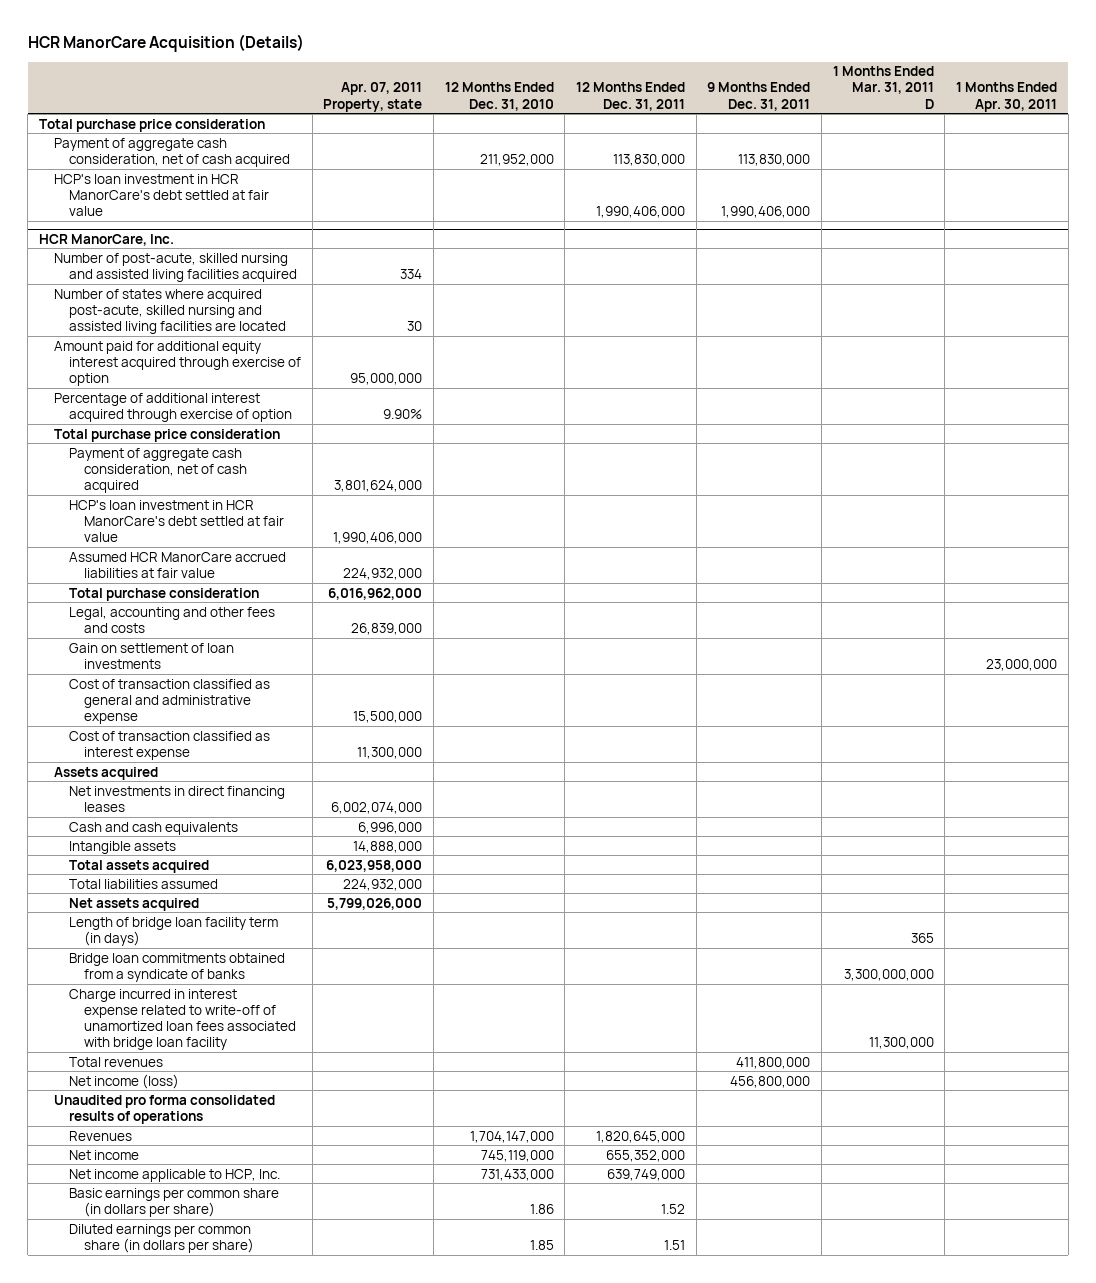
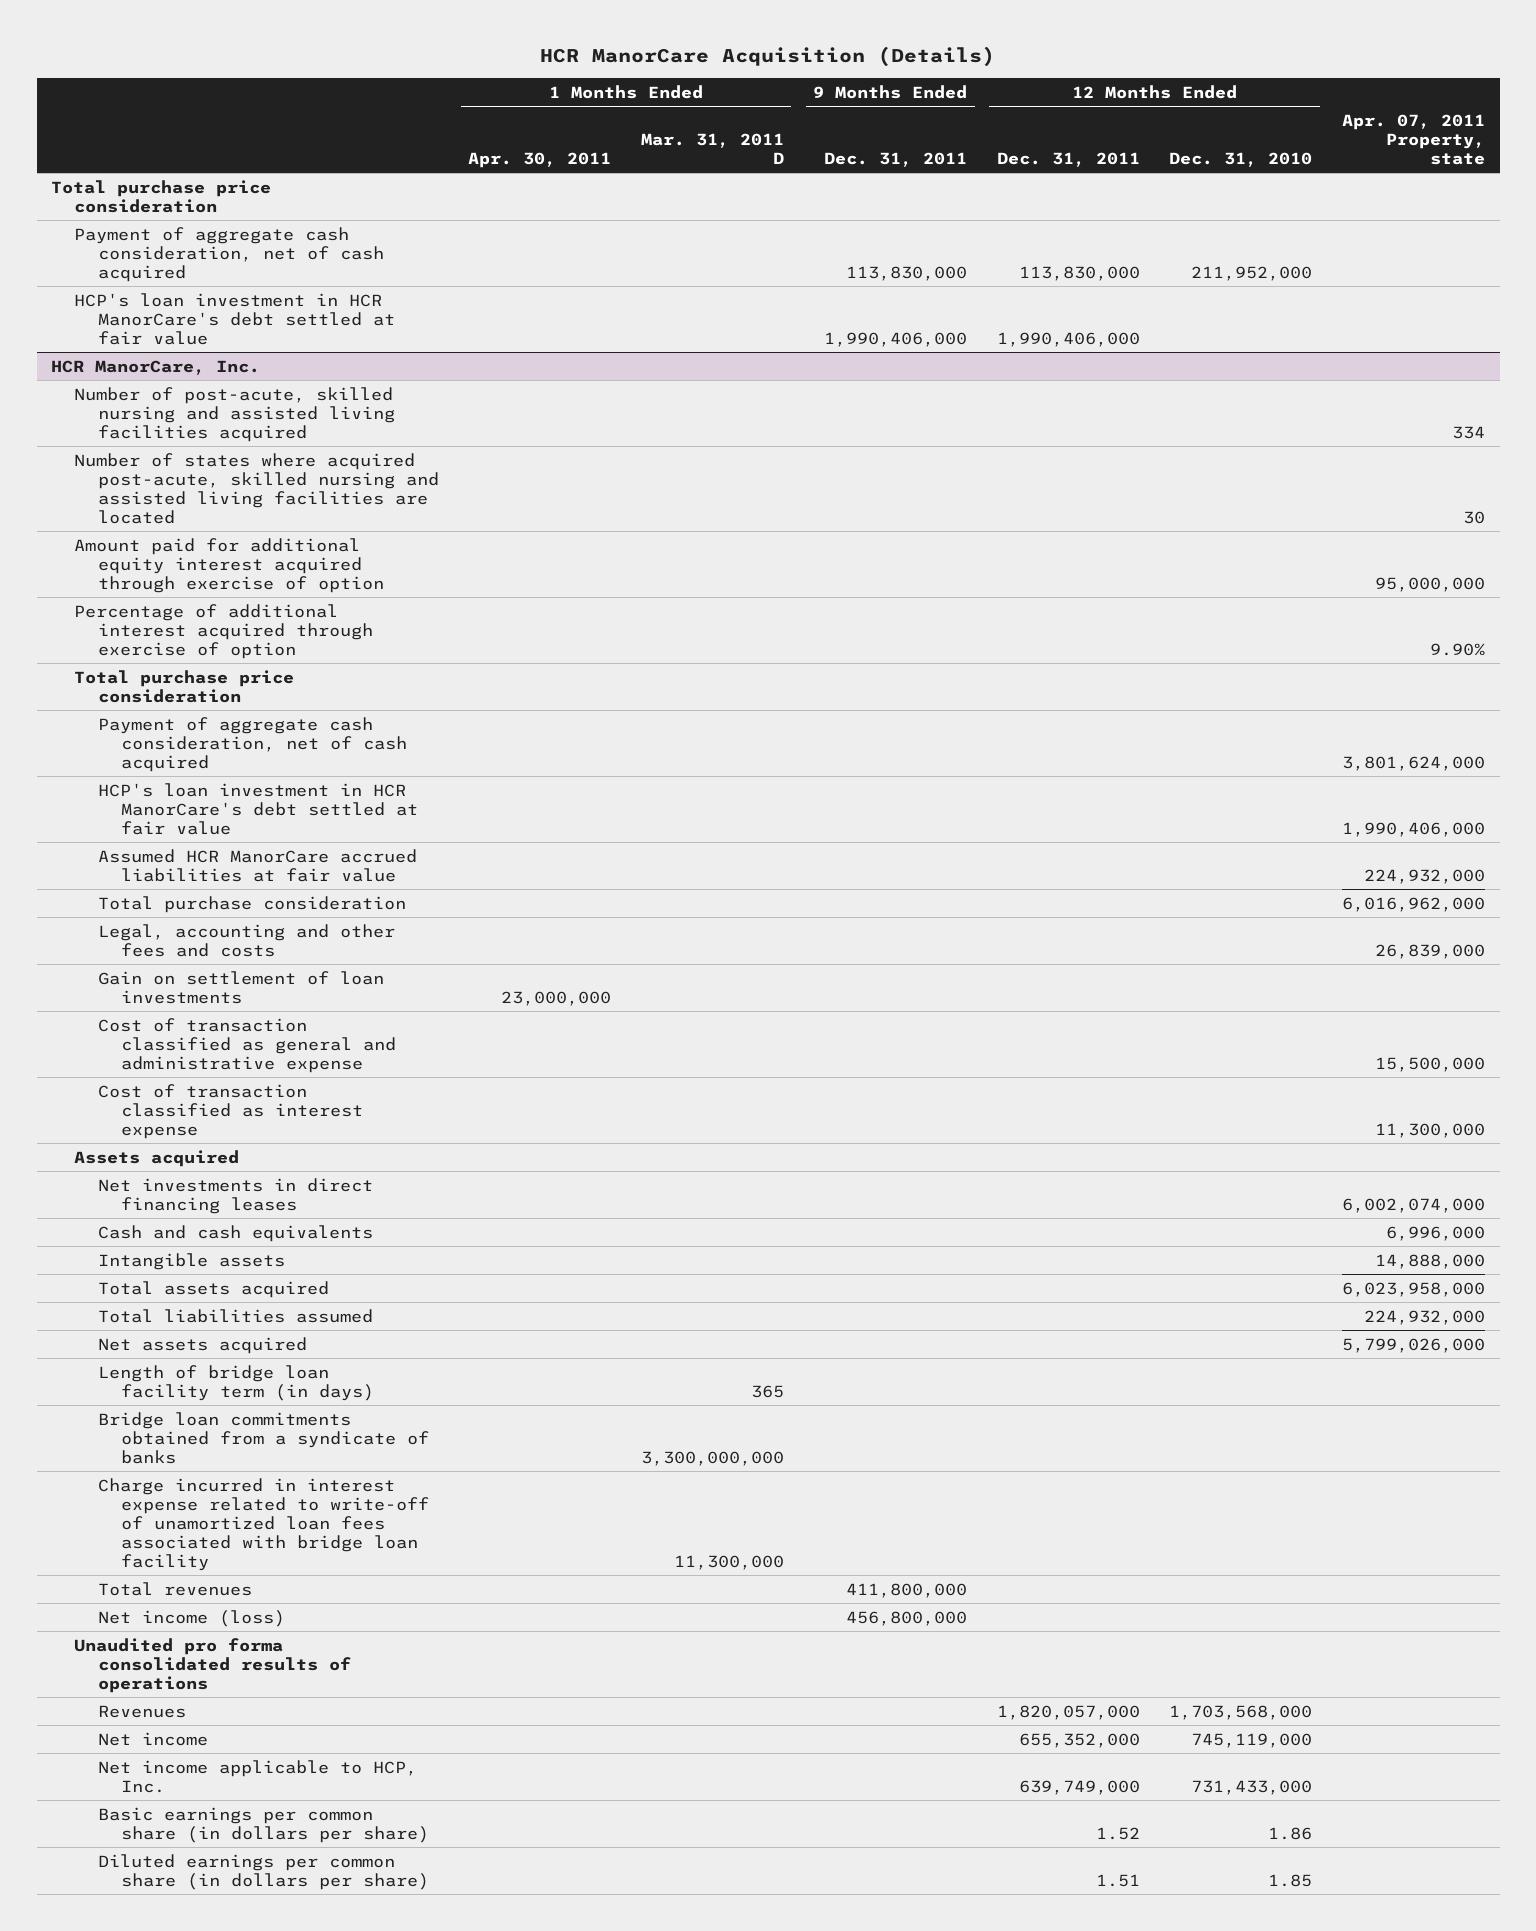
[469,1130,554,1143] 1,704,147,000 -> [1169,1704,1313,1720] 1,703,568,000
[596,1130,686,1143] 1,820,645,000 -> [996,1704,1140,1720] 1,820,057,000

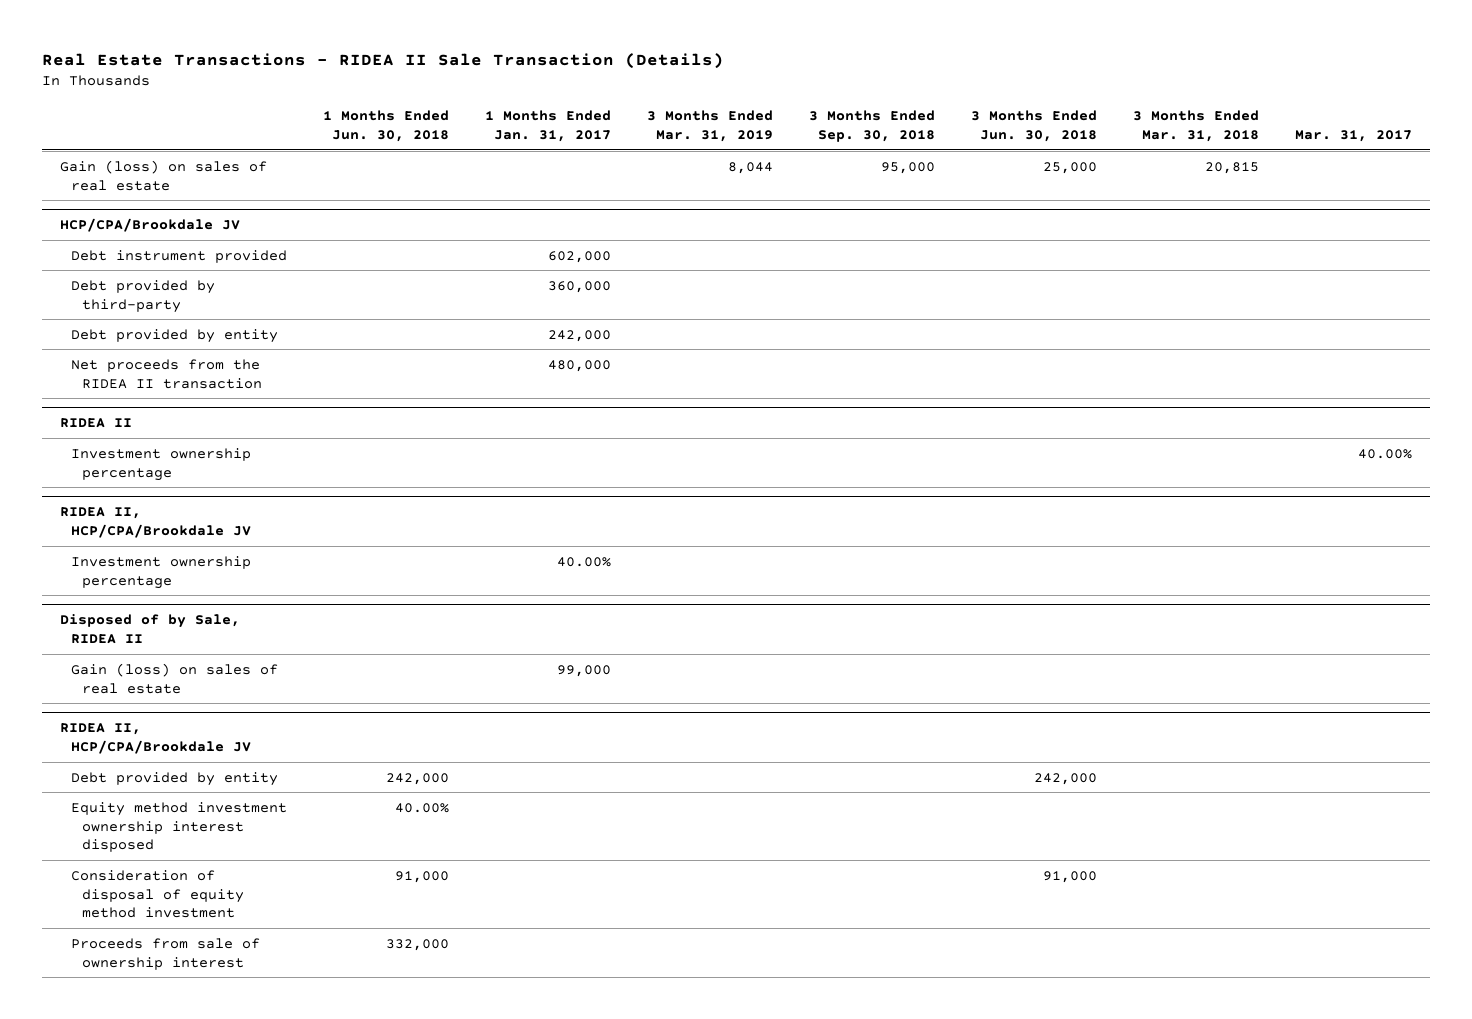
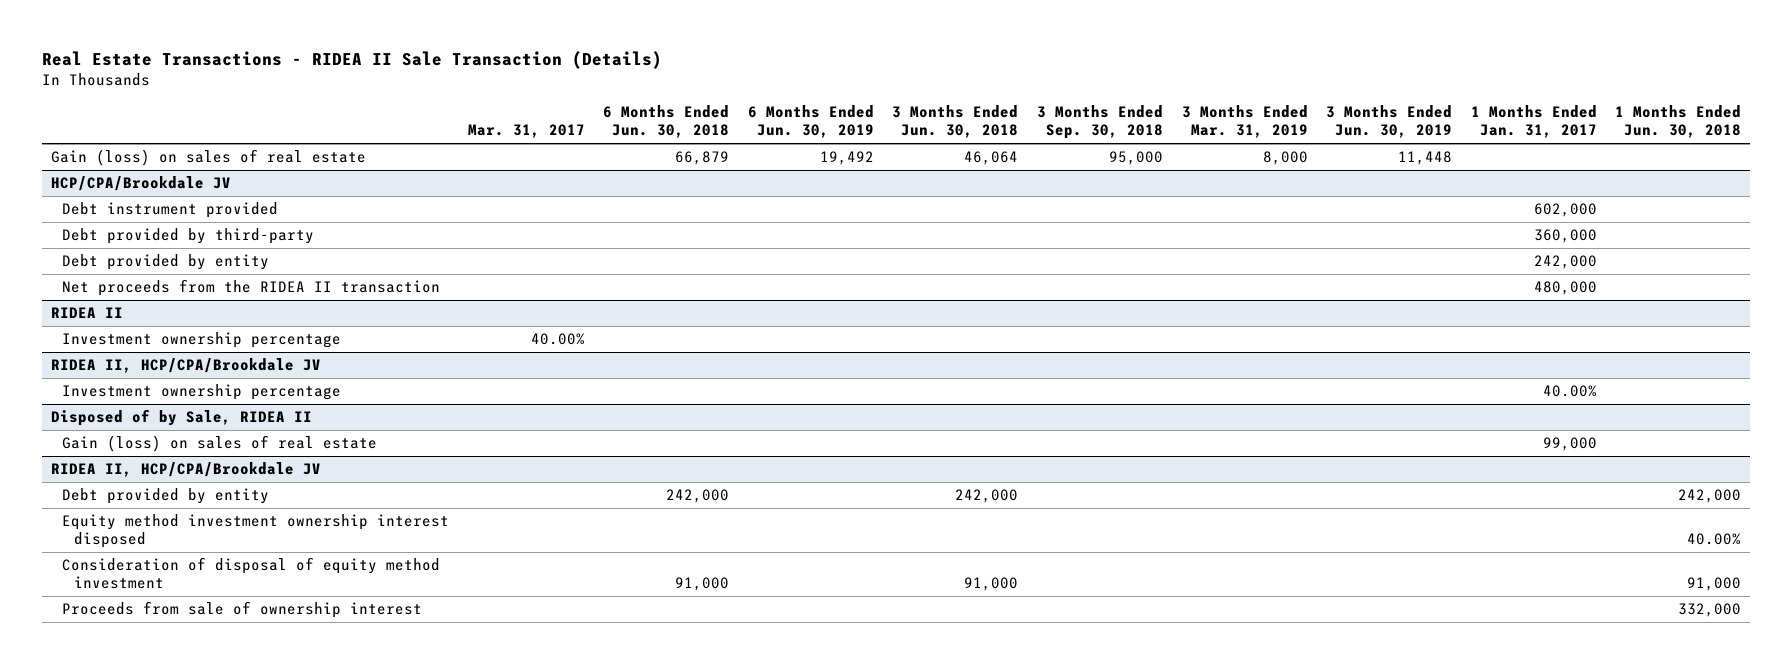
[1132,110,1259,143] 3 Months Ended Mar. 31, 2018 -> none
none -> [603,105,730,139] 6 Months Ended Jun. 30, 2018
none -> [747,105,874,139] 6 Months Ended Jun. 30, 2019
none -> [1326,105,1453,139] 3 Months Ended Jun. 30, 2019
[727,161,773,174] 8,044 -> [1262,150,1308,165] 8,000
[1042,161,1097,174] 25,000 -> [964,150,1019,165] 46,064

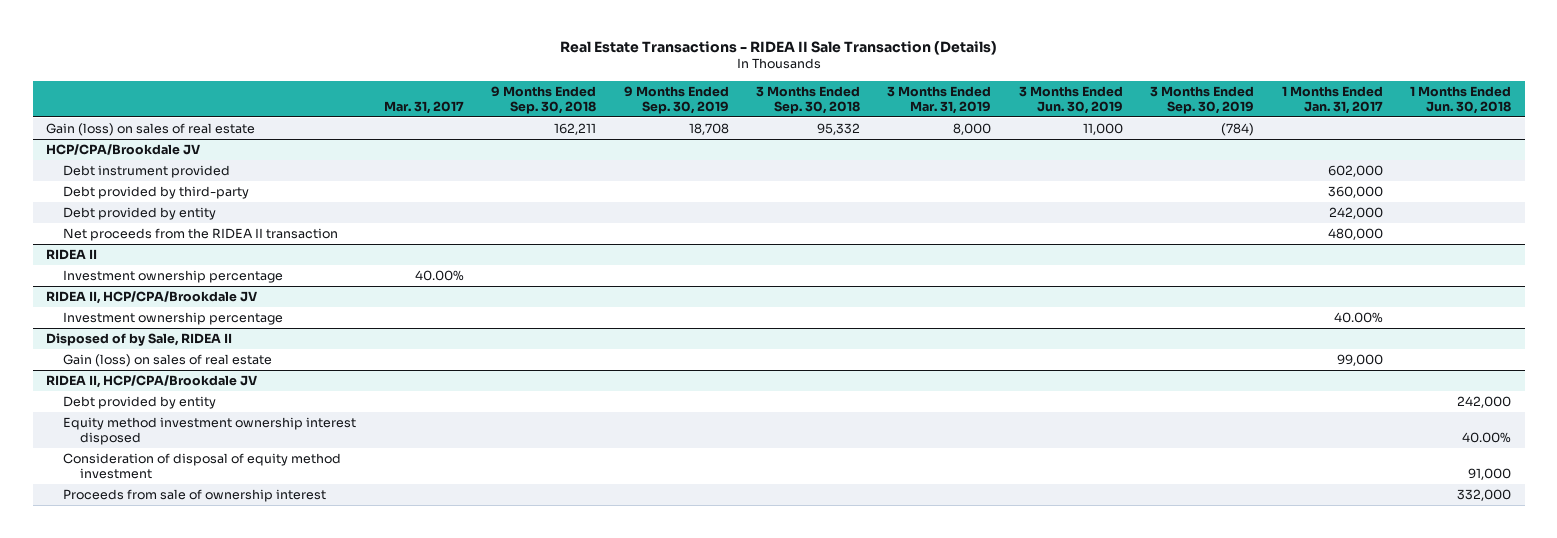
[603,105,730,139] 6 Months Ended Jun. 30, 2018 -> none
[747,105,874,139] 6 Months Ended Jun. 30, 2019 -> none
[892,105,1019,139] 3 Months Ended Jun. 30, 2018 -> none
none -> [491,85,597,115] 9 Months Ended Sep. 30, 2018
none -> [623,85,729,115] 9 Months Ended Sep. 30, 2019
none -> [1150,85,1255,115] 3 Months Ended Sep. 30, 2019
[1109,150,1164,165] 95,000 -> [817,122,861,135] 95,332
[1398,150,1453,165] 11,448 -> [1082,122,1123,135] 11,000

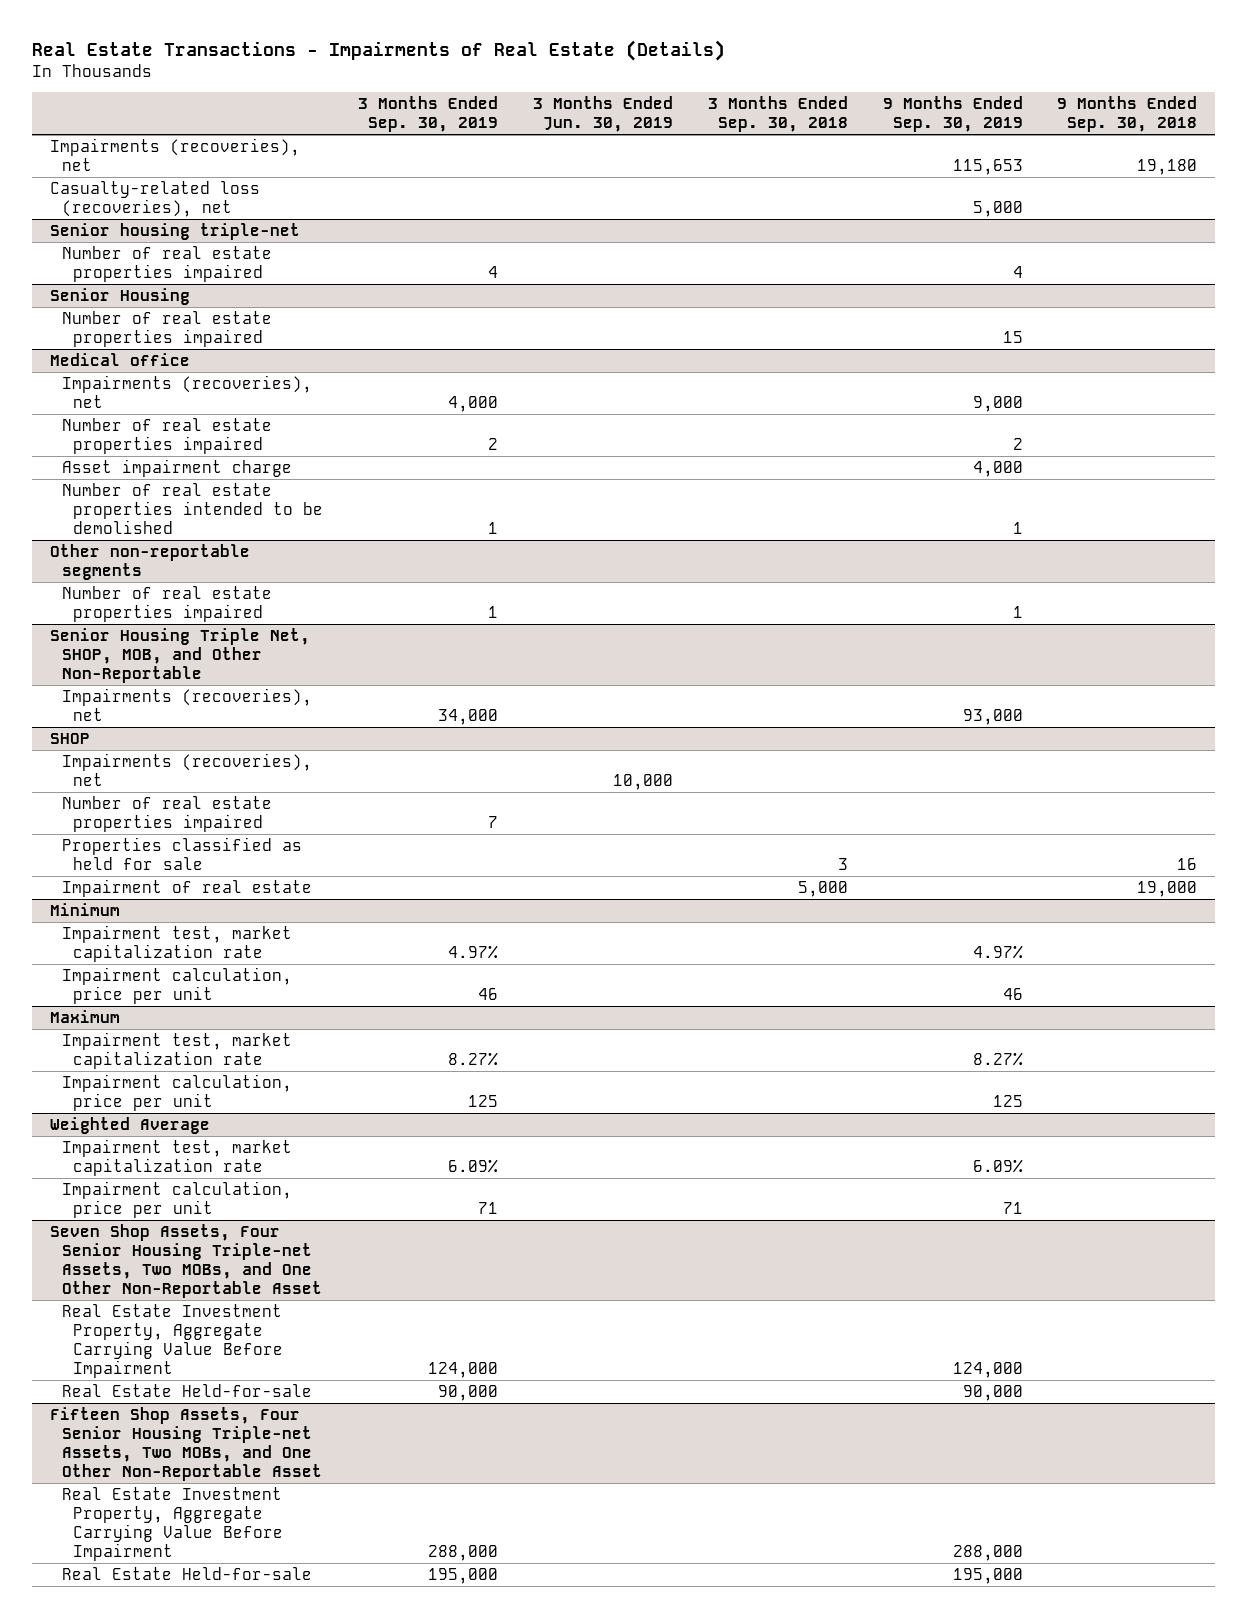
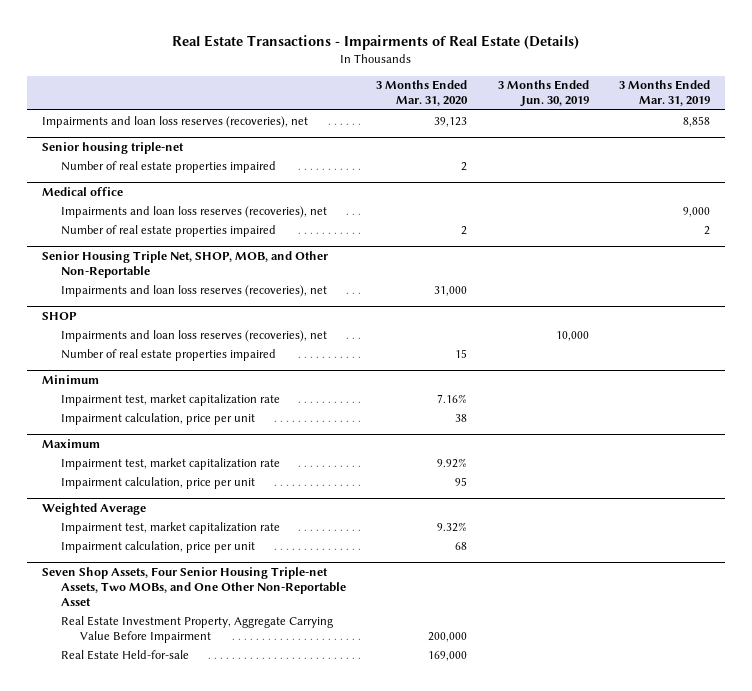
[358,96,499,132] 3 Months Ended Sep. 30, 2019 -> none
[707,96,848,132] 3 Months Ended Sep. 30, 2018 -> none
[882,96,1023,132] 9 Months Ended Sep. 30, 2019 -> none
[1057,96,1198,132] 9 Months Ended Sep. 30, 2018 -> none
none -> [376,80,469,107] 3 Months Ended Mar. 31, 2020
none -> [618,80,710,107] 3 Months Ended Mar. 31, 2019
[49,181,260,217] Casualty-related loss (recoveries), net -> none
[49,138,300,171] Impairments (recoveries), net -> [41,115,308,128] Impairments and loan loss reserves (recoveries), net
[49,288,190,306] Senior Housing -> none
[61,311,272,347] Number of real estate properties impaired -> none
[61,375,312,408] Impairments (recoveries), net -> [60,205,327,218] Impairments and loan loss reserves (recoveries), net
[61,459,292,478] Asset impairment charge -> none
[61,483,324,534] Number of real estate properties intended to be demolished -> none
[49,544,250,580] Other non-reportable segments -> none
[61,586,272,622] Number of real estate properties impaired -> none
[61,688,312,721] Impairments (recoveries), net -> [60,284,327,297] Impairments and loan loss reserves (recoveries), net
[61,753,312,786] Impairments (recoveries), net -> [60,329,327,342] Impairments and loan loss reserves (recoveries), net
[61,837,302,870] Properties classified as held for sale -> none
[61,879,312,898] Impairment of real estate -> none
[49,1407,322,1481] Fifteen Shop Assets, Four Senior Housing Triple-net Assets, Two MOBs, and One Other Non-Reportable Asset -> none
[61,1487,284,1561] Real Estate Investment Property, Aggregate Carrying Value Before Impairment -> none
[61,1567,312,1581] Real Estate Held-for-sale -> none

